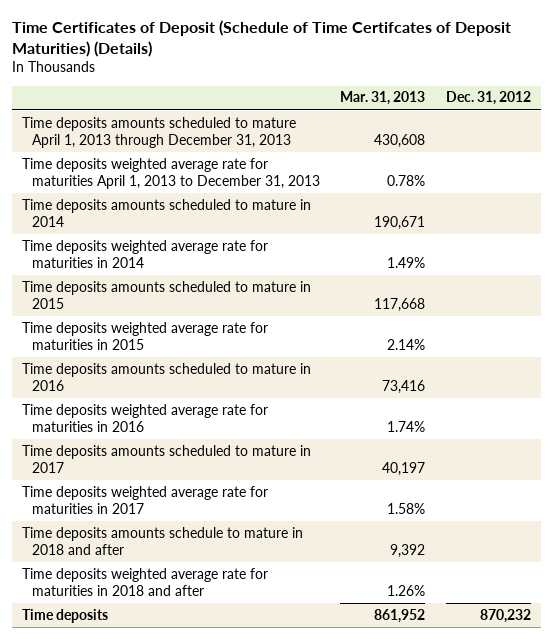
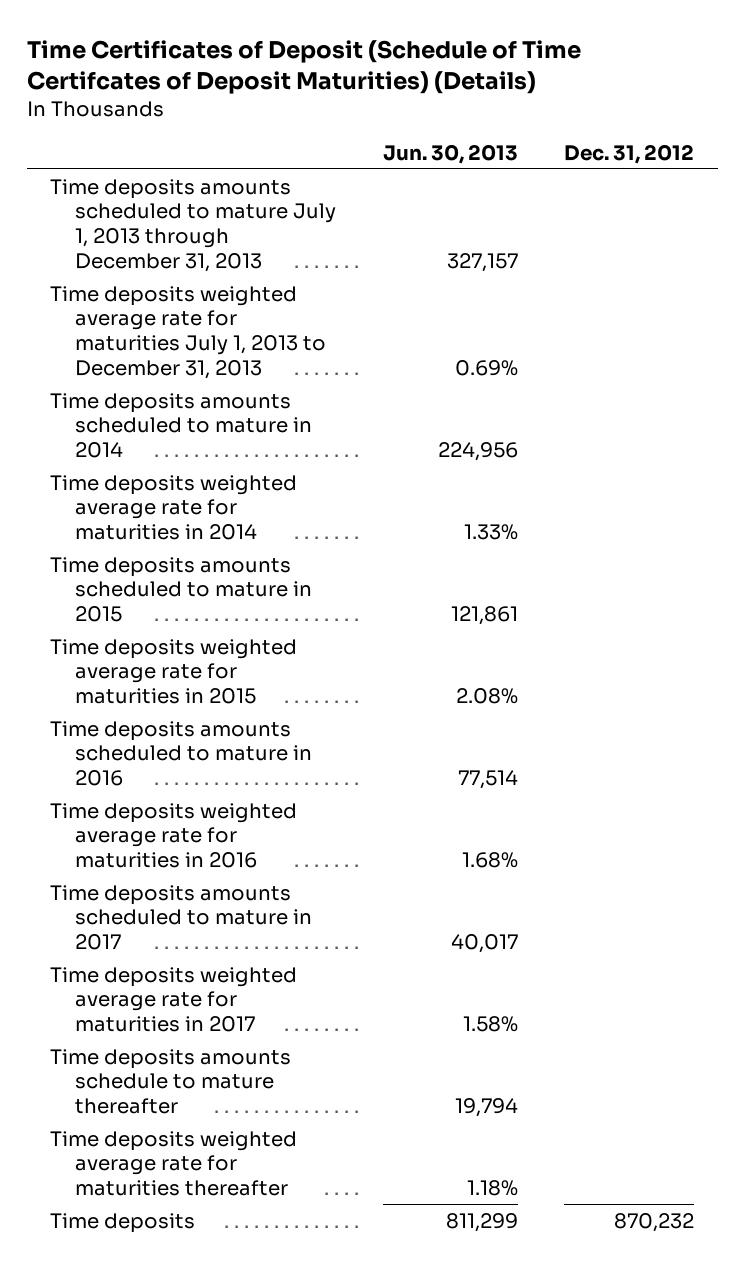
[340,91,426,106] Mar. 31, 2013 -> none
none -> [382,143,518,164] Jun. 30, 2013
[22,116,297,148] Time deposits amounts scheduled to mature April 1, 2013 through December 31, 2013 -> [50,178,336,272] Time deposits amounts scheduled to mature July 1, 2013 through December 31, 2013
[22,157,321,189] Time deposits weighted average rate for maturities April 1, 2013 to December 31, 2013 -> [50,285,326,379] Time deposits weighted average rate for maturities July 1, 2013 to December 31, 2013
[22,526,304,555] Time deposits amounts schedule to mature in 2018 and after -> [50,1048,292,1115] Time deposits amounts schedule to mature thereafter
[22,567,269,596] Time deposits weighted average rate for maturities in 2018 and after -> [50,1130,298,1197] Time deposits weighted average rate for maturities thereafter

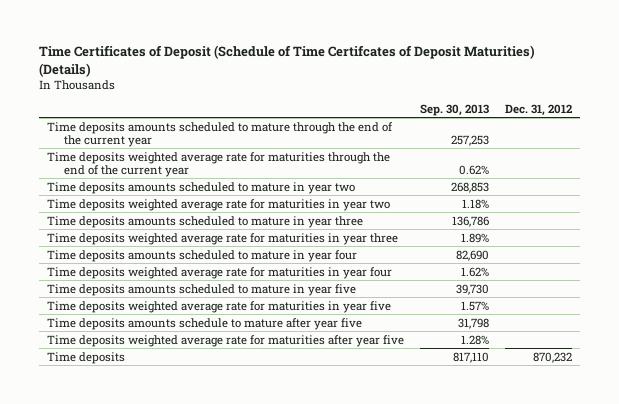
[382,143,518,164] Jun. 30, 2013 -> none
none -> [419,103,489,116] Sep. 30, 2013
[50,178,336,272] Time deposits amounts scheduled to mature July 1, 2013 through December 31, 2013 -> [46,121,393,147] Time deposits amounts scheduled to mature through the end of the current year
[50,285,326,379] Time deposits weighted average rate for maturities July 1, 2013 to December 31, 2013 -> [46,151,390,177] Time deposits weighted average rate for maturities through the end of the current year
[50,392,312,459] Time deposits amounts scheduled to mature in 2014 -> [46,181,355,194] Time deposits amounts scheduled to mature in year two
[50,474,298,541] Time deposits weighted average rate for maturities in 2014 -> [46,198,390,211] Time deposits weighted average rate for maturities in year two
[50,556,312,623] Time deposits amounts scheduled to mature in 2015 -> [46,215,363,228] Time deposits amounts scheduled to mature in year three
[50,638,298,705] Time deposits weighted average rate for maturities in 2015 -> [46,232,398,245] Time deposits weighted average rate for maturities in year three
[50,720,312,787] Time deposits amounts scheduled to mature in 2016 -> [46,249,357,262] Time deposits amounts scheduled to mature in year four
[50,802,298,869] Time deposits weighted average rate for maturities in 2016 -> [46,266,392,279] Time deposits weighted average rate for maturities in year four
[50,884,312,951] Time deposits amounts scheduled to mature in 2017 -> [46,283,356,296] Time deposits amounts scheduled to mature in year five
[50,966,298,1033] Time deposits weighted average rate for maturities in 2017 -> [46,300,391,313] Time deposits weighted average rate for maturities in year five
[50,1048,292,1115] Time deposits amounts schedule to mature thereafter -> [46,317,362,330] Time deposits amounts schedule to mature after year five
[50,1130,298,1197] Time deposits weighted average rate for maturities thereafter -> [46,334,404,347] Time deposits weighted average rate for maturities after year five

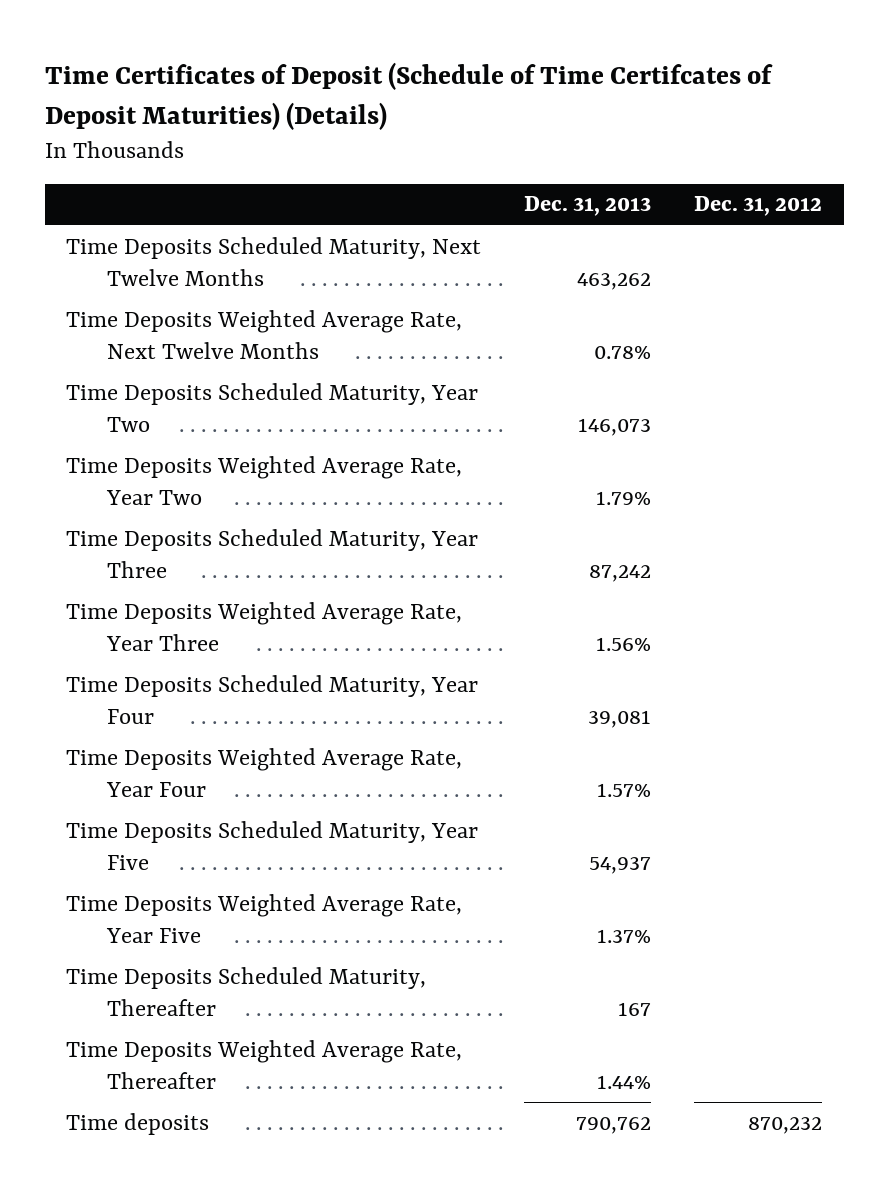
[419,103,489,116] Sep. 30, 2013 -> none
none -> [524,196,652,217] Dec. 31, 2013
[46,121,393,147] Time deposits amounts scheduled to mature through the end of the current year -> [66,236,482,286] Time Deposits Scheduled Maturity, Next Twelve Months
[46,151,390,177] Time deposits weighted average rate for maturities through the end of the current year -> [66,309,463,359] Time Deposits Weighted Average Rate, Next Twelve Months
[46,181,355,194] Time deposits amounts scheduled to mature in year two -> [66,382,479,432] Time Deposits Scheduled Maturity, Year Two
[46,198,390,211] Time deposits weighted average rate for maturities in year two -> [66,455,463,505] Time Deposits Weighted Average Rate, Year Two
[46,215,363,228] Time deposits amounts scheduled to mature in year three -> [66,528,479,578] Time Deposits Scheduled Maturity, Year Three
[46,232,398,245] Time deposits weighted average rate for maturities in year three -> [66,601,463,651] Time Deposits Weighted Average Rate, Year Three
[46,249,357,262] Time deposits amounts scheduled to mature in year four -> [66,674,479,724] Time Deposits Scheduled Maturity, Year Four
[46,266,392,279] Time deposits weighted average rate for maturities in year four -> [66,747,463,797] Time Deposits Weighted Average Rate, Year Four
[46,283,356,296] Time deposits amounts scheduled to mature in year five -> [66,820,479,870] Time Deposits Scheduled Maturity, Year Five
[46,300,391,313] Time deposits weighted average rate for maturities in year five -> [66,893,463,943] Time Deposits Weighted Average Rate, Year Five
[46,317,362,330] Time deposits amounts schedule to mature after year five -> [66,966,427,1016] Time Deposits Scheduled Maturity, Thereafter
[46,334,404,347] Time deposits weighted average rate for maturities after year five -> [66,1039,463,1089] Time Deposits Weighted Average Rate, Thereafter

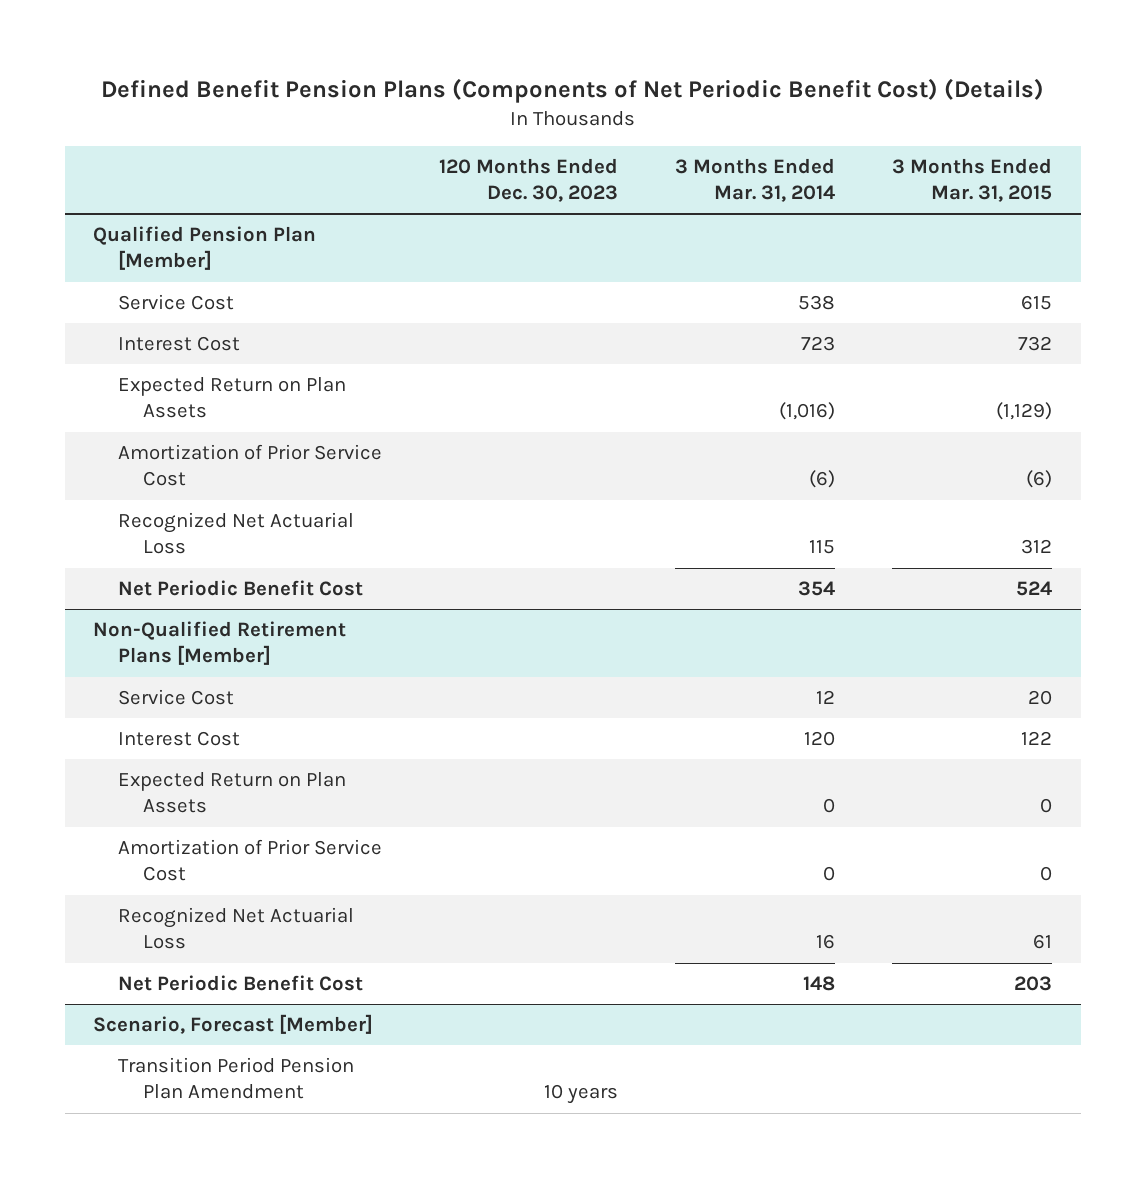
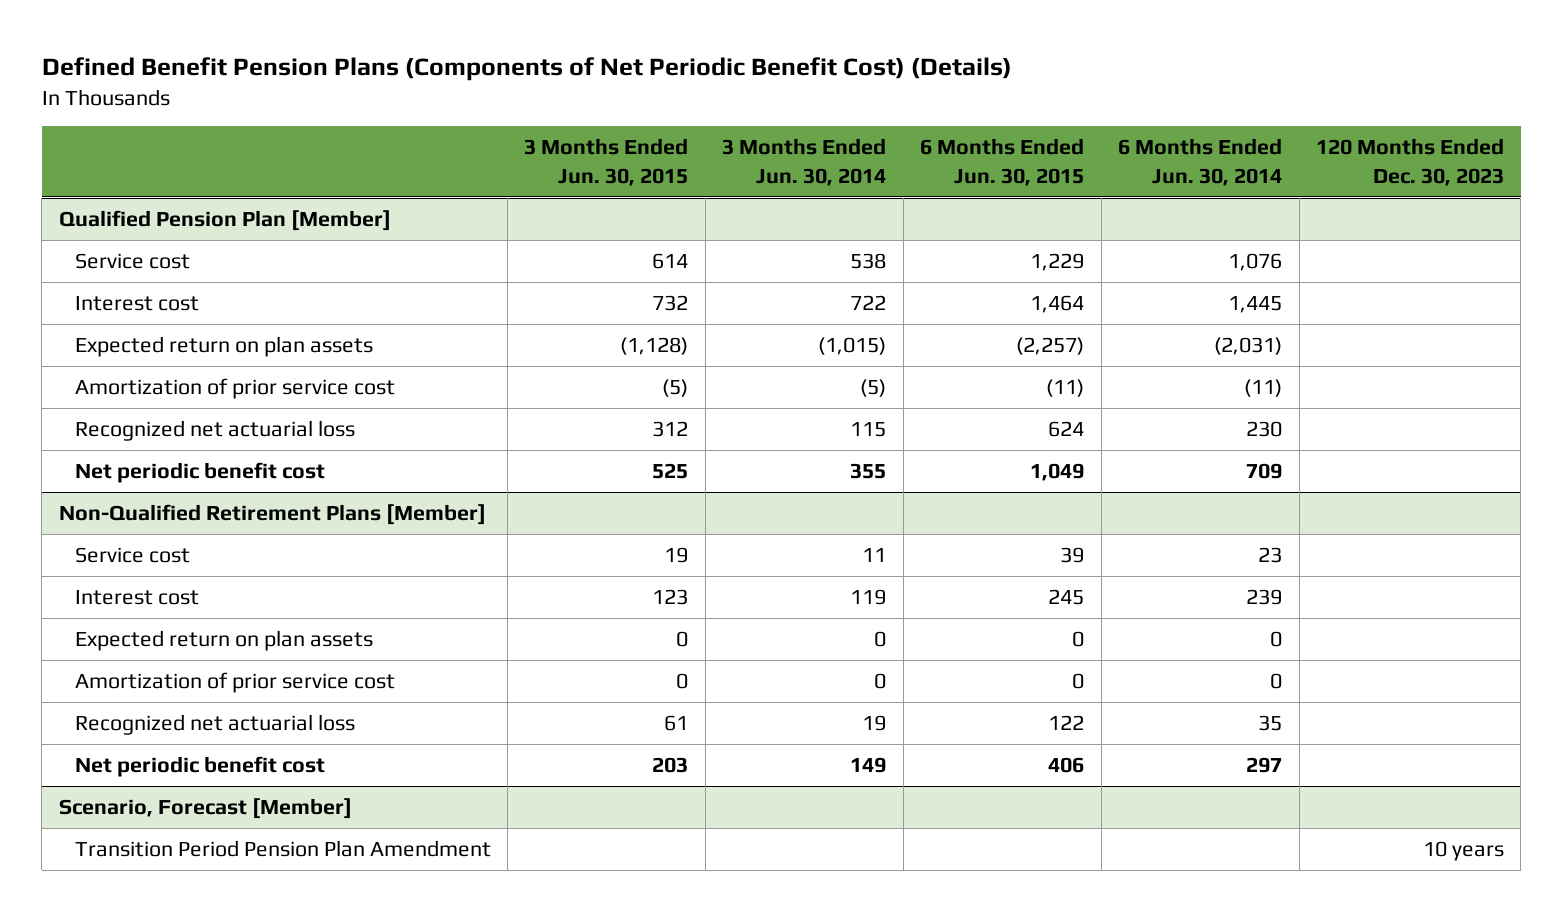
[675,158,836,203] 3 Months Ended Mar. 31, 2014 -> none
[892,158,1053,203] 3 Months Ended Mar. 31, 2015 -> none
none -> [524,138,689,186] 3 Months Ended Jun. 30, 2015
none -> [722,138,887,186] 3 Months Ended Jun. 30, 2014
none -> [920,138,1085,186] 6 Months Ended Jun. 30, 2015
none -> [1118,138,1283,186] 6 Months Ended Jun. 30, 2014
[118,294,235,311] Service Cost -> [74,253,190,270] Service cost
[118,336,241,352] Interest Cost -> [74,296,199,312] Interest cost
[118,377,347,419] Expected Return on Plan Assets -> [74,336,373,358] Expected return on plan assets
[118,444,383,487] Amortization of Prior Service Cost -> [74,378,395,400] Amortization of prior service cost
[118,512,355,555] Recognized Net Actuarial Loss -> [74,420,355,442] Recognized net actuarial loss
[118,580,364,597] Net Periodic Benefit Cost -> [74,462,325,484] Net periodic benefit cost
[118,689,235,706] Service Cost -> [74,547,190,564] Service cost
[118,731,241,747] Interest Cost -> [74,590,199,606] Interest cost
[118,772,347,814] Expected Return on Plan Assets -> [74,630,373,652] Expected return on plan assets
[118,839,383,882] Amortization of Prior Service Cost -> [74,672,395,694] Amortization of prior service cost
[118,907,355,950] Recognized Net Actuarial Loss -> [74,714,355,736] Recognized net actuarial loss
[118,975,364,992] Net Periodic Benefit Cost -> [74,756,325,778] Net periodic benefit cost

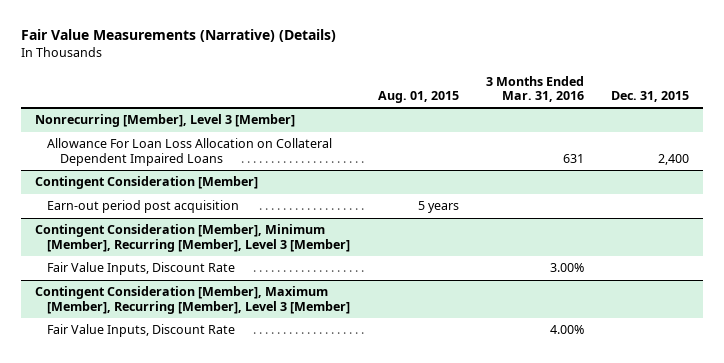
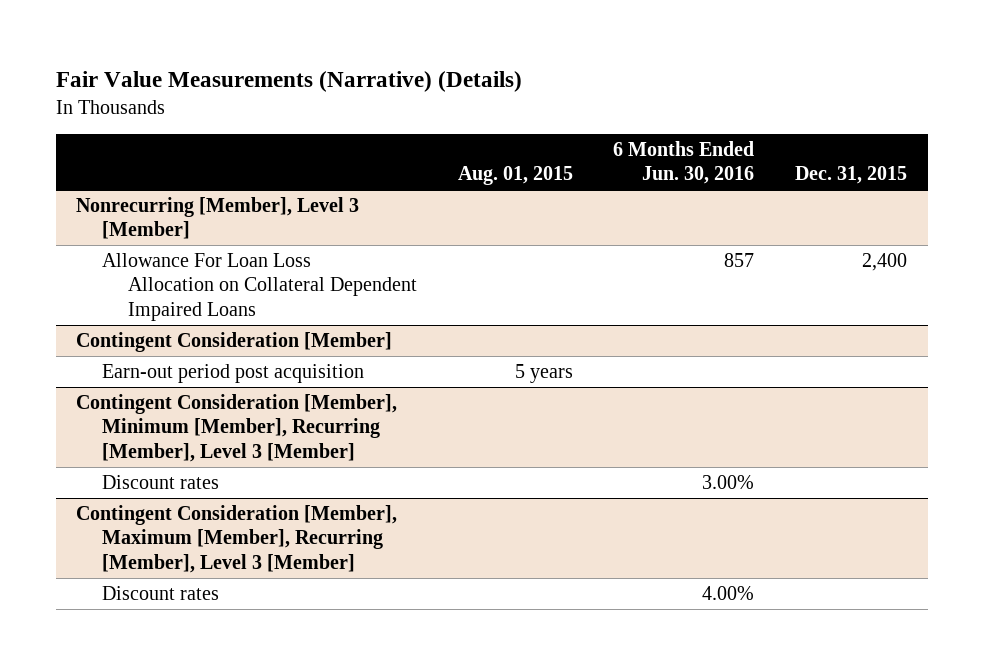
[485,75,584,103] 3 Months Ended Mar. 31, 2016 -> none
none -> [613,140,755,185] 6 Months Ended Jun. 30, 2016
[47,262,236,276] Fair Value Inputs, Discount Rate -> [102,474,220,489] Discount rates
[47,324,236,338] Fair Value Inputs, Discount Rate -> [102,585,220,600] Discount rates

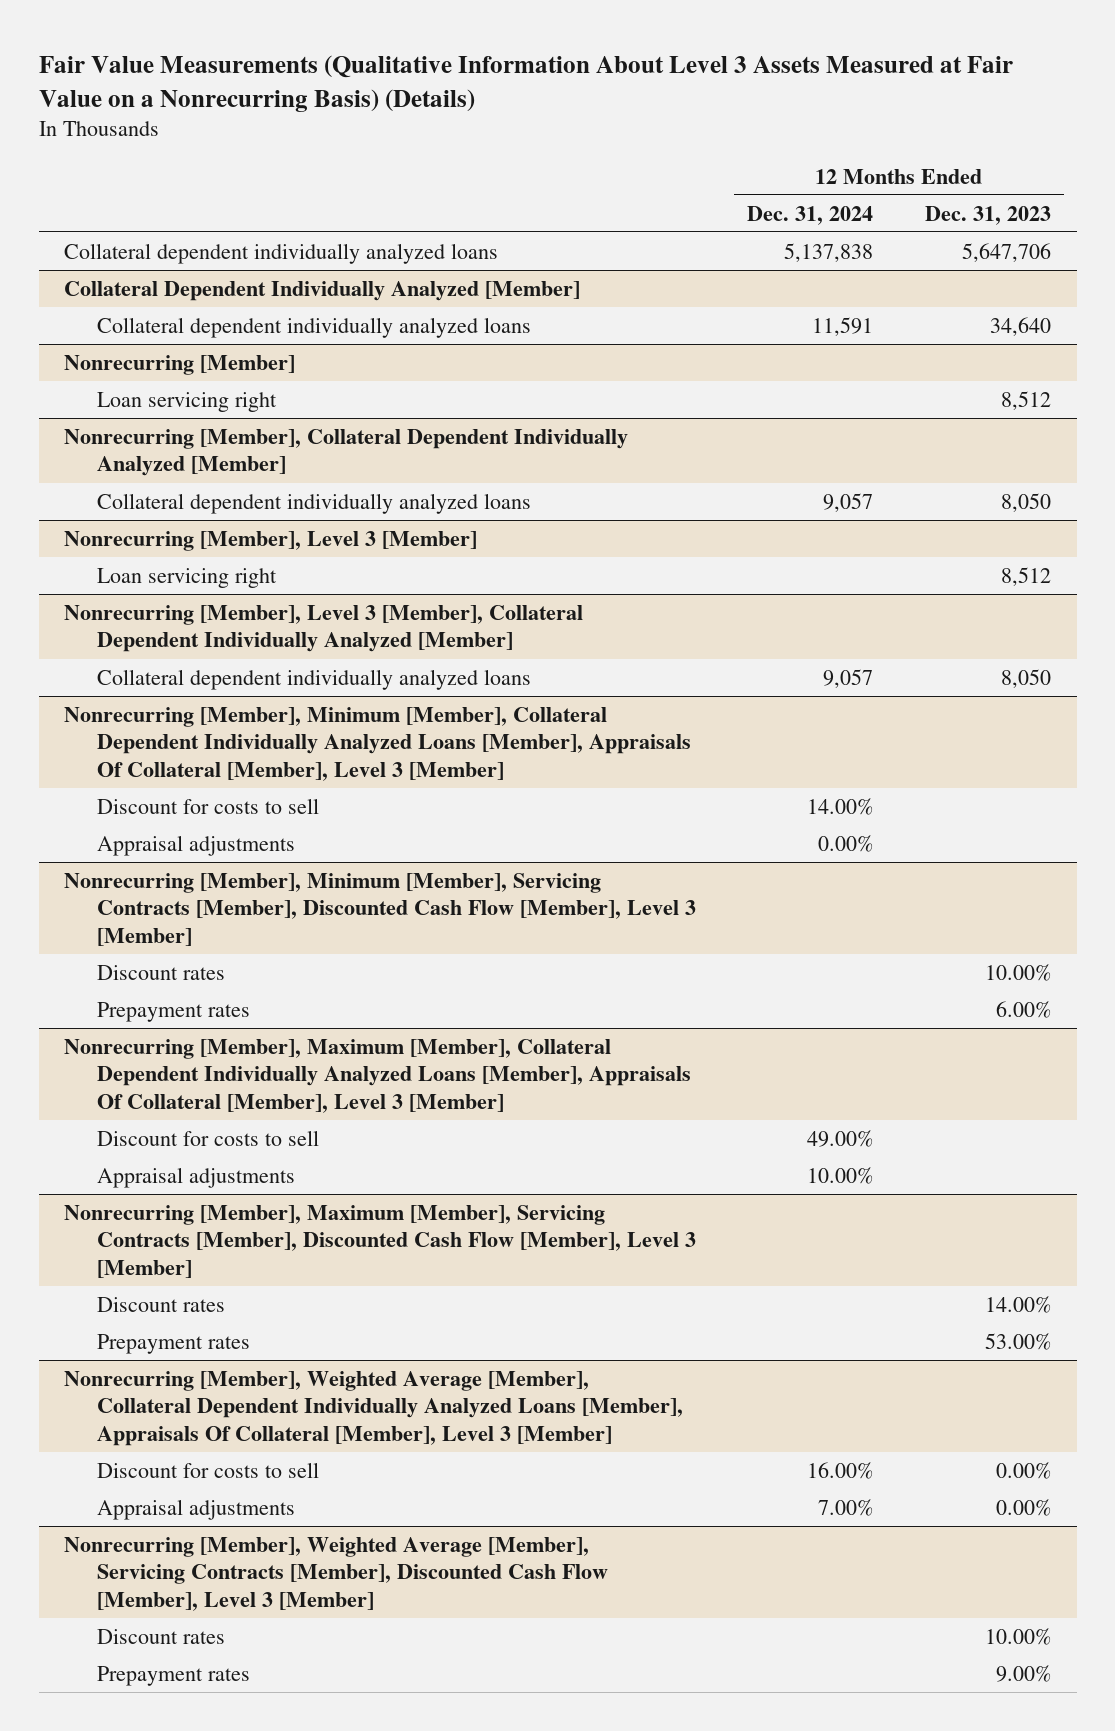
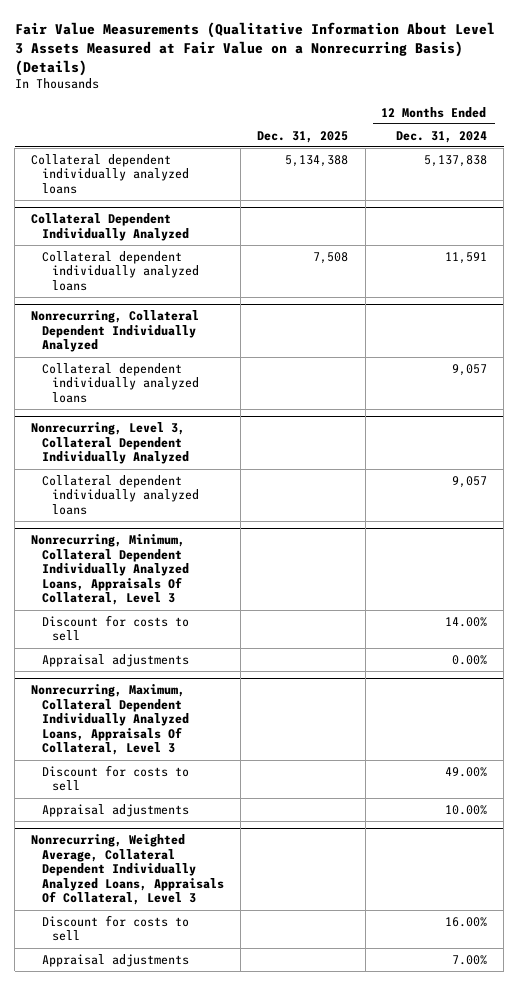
[924,205,1051,225] Dec. 31, 2023 -> none
none -> [257,130,349,143] Dec. 31, 2025
[64,280,581,301] Collateral Dependent Individually Analyzed [Member] -> [31,213,189,241] Collateral Dependent Individually Analyzed
[64,354,296,375] Nonrecurring [Member] -> none
[96,391,277,412] Loan servicing right -> none
[64,428,629,477] Nonrecurring [Member], Collateral Dependent Individually Analyzed [Member] -> [31,310,200,353] Nonrecurring, Collateral Dependent Individually Analyzed
[64,530,478,551] Nonrecurring [Member], Level 3 [Member] -> none
[96,567,277,588] Loan servicing right -> none
[64,604,584,653] Nonrecurring [Member], Level 3 [Member], Collateral Dependent Individually Analyzed [Member] -> [31,422,189,465] Nonrecurring, Level 3, Collateral Dependent Individually Analyzed
[64,706,691,782] Nonrecurring [Member], Minimum [Member], Collateral Dependent Individually Analyzed Loans [Member], Appraisals Of Collateral [Member], Level 3 [Member] -> [31,534,189,606] Nonrecurring, Minimum, Collateral Dependent Individually Analyzed Loans, Appraisals Of Collateral, Level 3
[64,872,696,947] Nonrecurring [Member], Minimum [Member], Servicing Contracts [Member], Discounted Cash Flow [Member], Level 3 [Member] -> none
[96,964,225,980] Discount rates -> none
[96,1001,250,1022] Prepayment rates -> none
[64,1038,691,1114] Nonrecurring [Member], Maximum [Member], Collateral Dependent Individually Analyzed Loans [Member], Appraisals Of Collateral [Member], Level 3 [Member] -> [31,684,189,756] Nonrecurring, Maximum, Collateral Dependent Individually Analyzed Loans, Appraisals Of Collateral, Level 3
[64,1204,696,1279] Nonrecurring [Member], Maximum [Member], Servicing Contracts [Member], Discounted Cash Flow [Member], Level 3 [Member] -> none
[96,1296,225,1312] Discount rates -> none
[96,1333,250,1354] Prepayment rates -> none
[64,1370,683,1447] Nonrecurring [Member], Weighted Average [Member], Collateral Dependent Individually Analyzed Loans [Member], Appraisals Of Collateral [Member], Level 3 [Member] -> [31,834,224,906] Nonrecurring, Weighted Average, Collateral Dependent Individually Analyzed Loans, Appraisals Of Collateral, Level 3
[64,1536,608,1612] Nonrecurring [Member], Weighted Average [Member], Servicing Contracts [Member], Discounted Cash Flow [Member], Level 3 [Member] -> none
[96,1628,225,1644] Discount rates -> none
[96,1665,250,1686] Prepayment rates -> none

